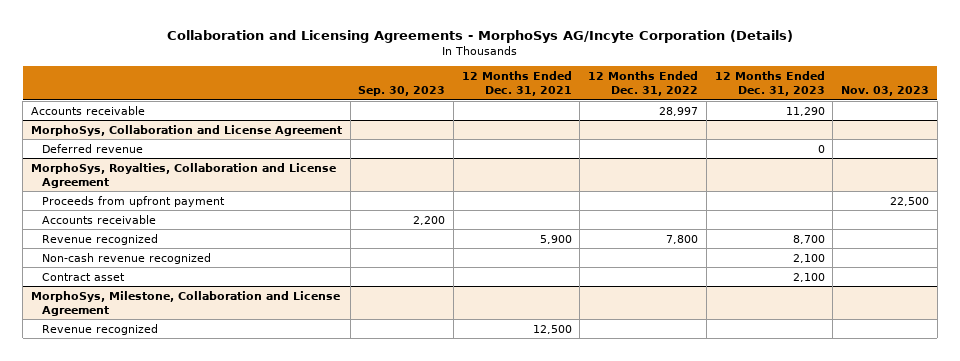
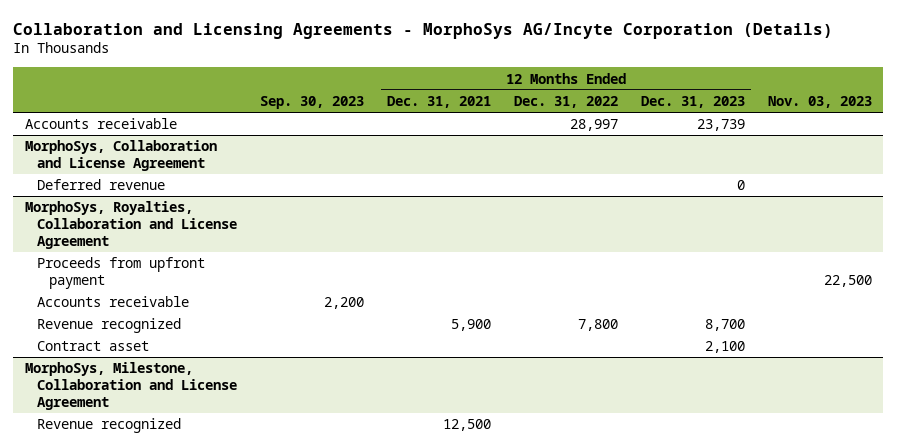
[785,106,825,116] 11,290 -> [696,119,745,132] 23,739
[42,252,212,264] Non-cash revenue recognized -> none

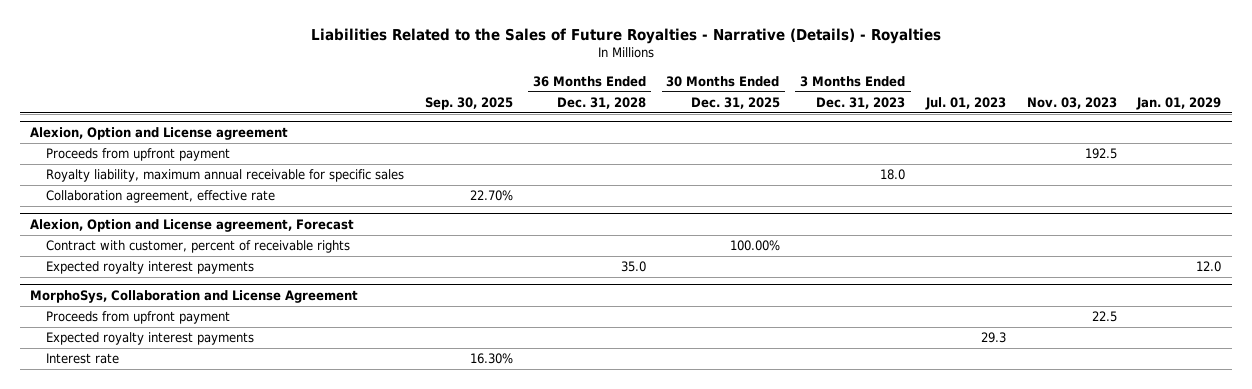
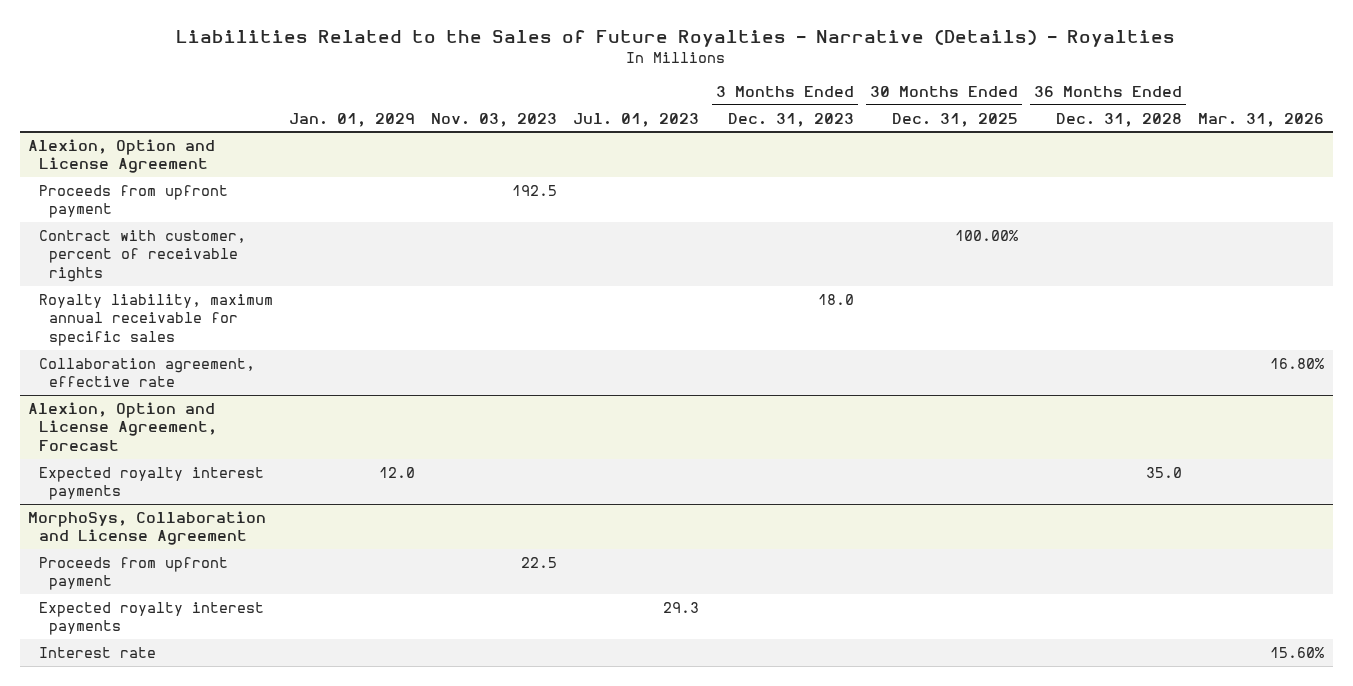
[424,96,513,110] Sep. 30, 2025 -> none
none -> [1198,112,1325,127] Mar. 31, 2026
[30,127,289,141] Alexion, Option and License agreement -> [28,139,216,174] Alexion, Option and License Agreement
none -> [38,230,246,282] Contract with customer, percent of receivable rights
[45,240,350,254] Contract with customer, percent of receivable rights -> none
[30,219,355,233] Alexion, Option and License agreement, Forecast -> [28,402,217,451] Alexion, Option and License Agreement, Forecast

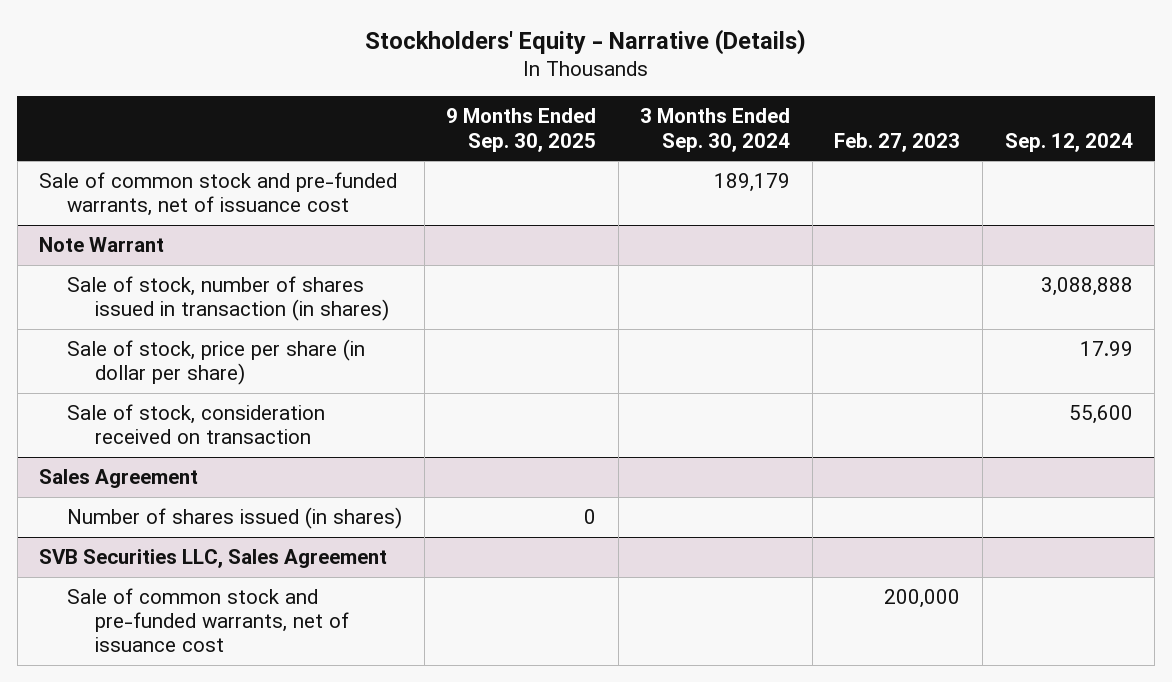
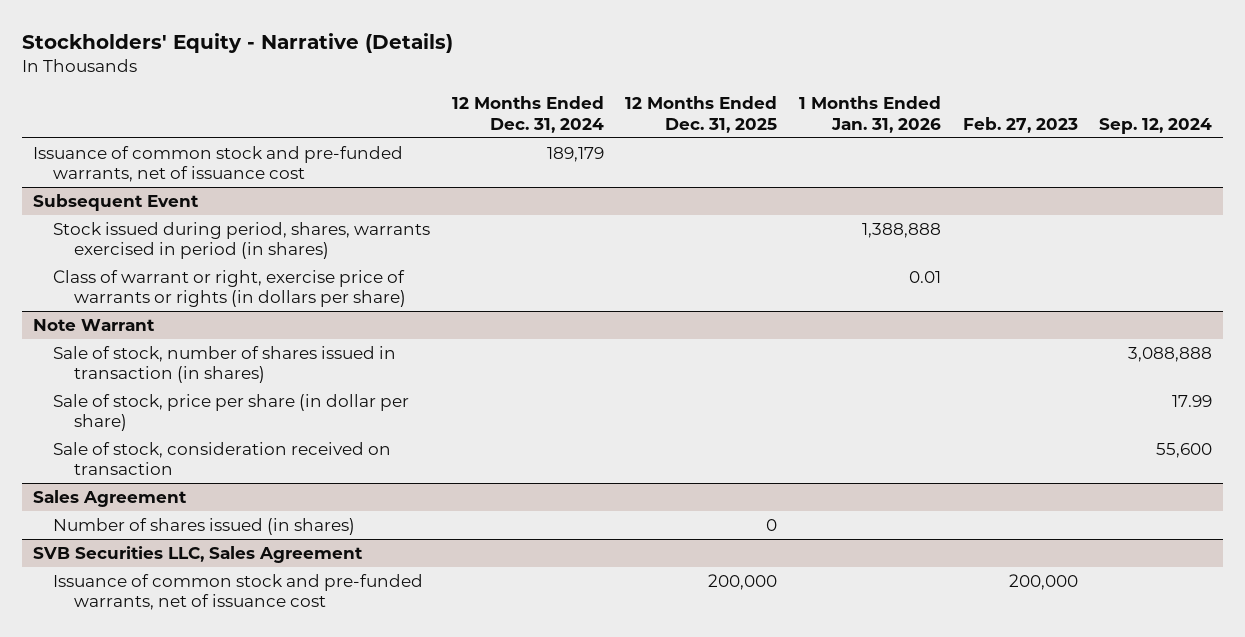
[446,108,597,152] 9 Months Ended Sep. 30, 2025 -> none
[640,108,791,152] 3 Months Ended Sep. 30, 2024 -> none
none -> [451,96,604,133] 12 Months Ended Dec. 31, 2024
none -> [625,96,778,133] 12 Months Ended Dec. 31, 2025
none -> [798,96,941,133] 1 Months Ended Jan. 31, 2026
[39,171,398,217] Sale of common stock and pre-funded warrants, net of issuance cost -> [33,145,404,183] Issuance of common stock and pre-funded warrants, net of issuance cost
none -> [33,193,200,211] Subsequent Event
none -> [53,221,431,260] Stock issued during period, shares, warrants exercised in period (in shares)
none -> [53,269,406,308] Class of warrant or right, exercise price of warrants or rights (in dollars per share)
[67,587,349,653] Sale of common stock and pre-funded warrants, net of issuance cost -> [53,573,424,611] Issuance of common stock and pre-funded warrants, net of issuance cost

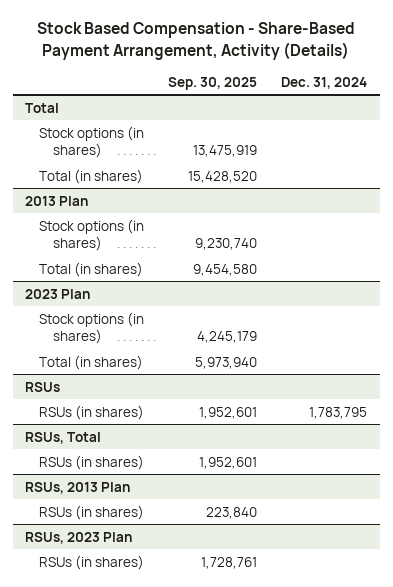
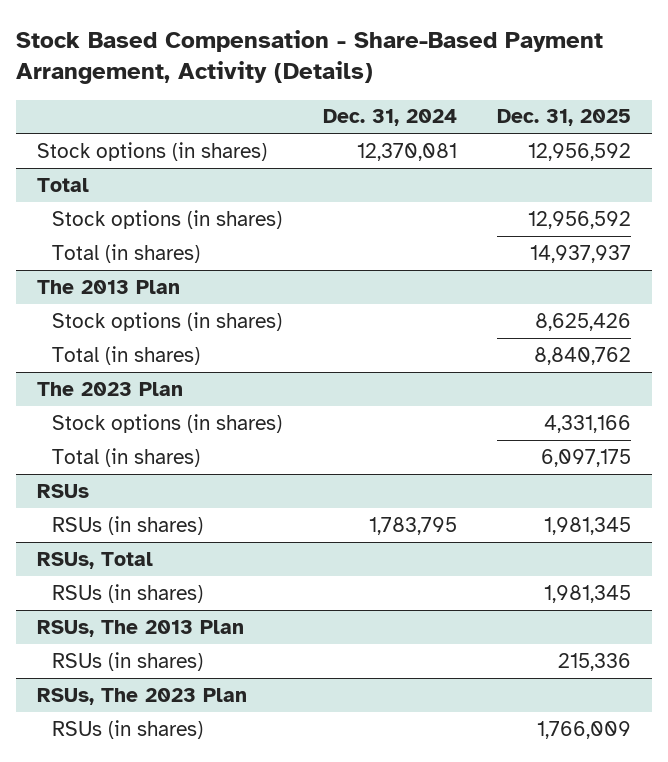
[168,76,258,90] Sep. 30, 2025 -> none
none -> [497,109,632,127] Dec. 31, 2025
none -> [36,141,267,161] Stock options (in shares)
[25,195,89,206] 2013 Plan -> [36,279,180,294] The 2013 Plan
[25,288,91,299] 2023 Plan -> [36,381,183,396] The 2023 Plan
[25,481,131,494] RSUs, 2013 Plan -> [36,619,244,637] RSUs, The 2013 Plan
[25,531,133,544] RSUs, 2023 Plan -> [36,687,247,705] RSUs, The 2023 Plan

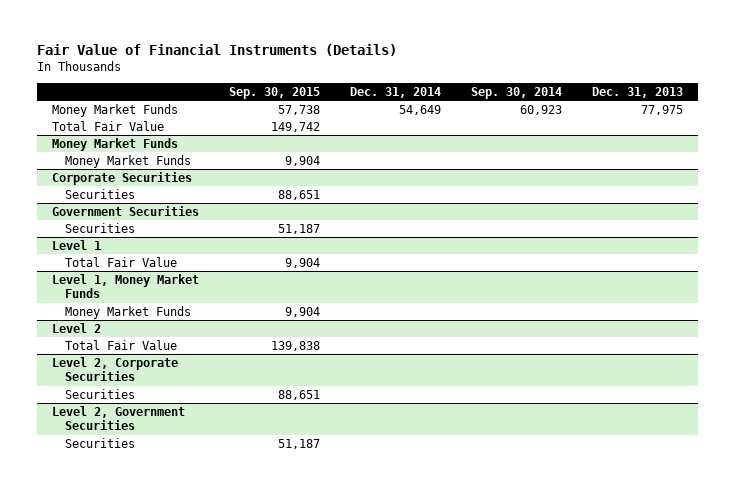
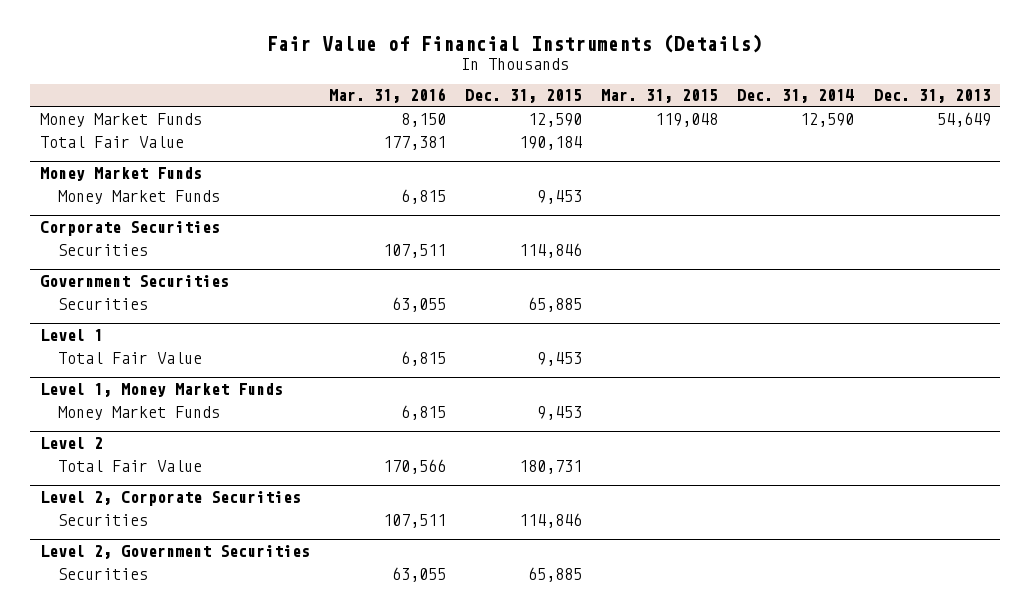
[229,86,321,99] Sep. 30, 2015 -> none
[471,86,563,99] Sep. 30, 2014 -> none
none -> [328,88,446,104] Mar. 31, 2016
none -> [465,89,583,104] Dec. 31, 2015
none -> [601,89,719,104] Mar. 31, 2015
[399,104,442,115] 54,649 -> [800,112,855,127] 12,590
[641,104,684,115] 77,975 -> [936,111,991,127] 54,649

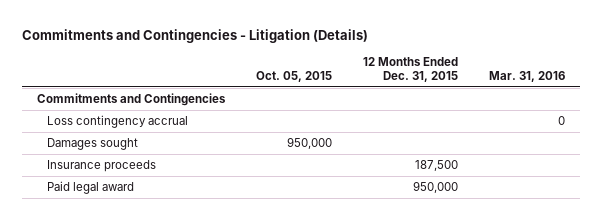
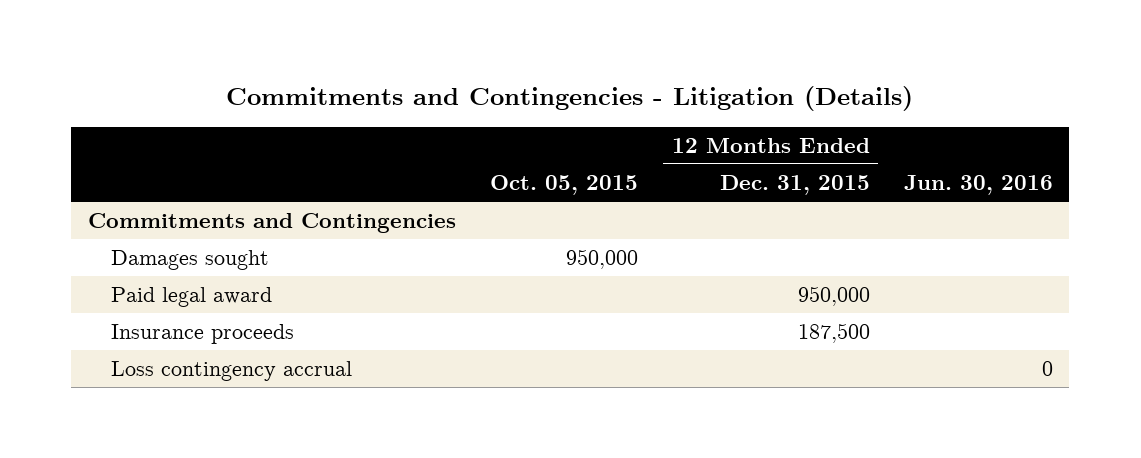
[488,70,565,82] Mar. 31, 2016 -> none
none -> [903,175,1053,196] Jun. 30, 2016
[47,160,157,173] Insurance proceeds -> [111,324,295,345] Insurance proceeds
[47,115,189,129] Loss contingency accrual -> [111,361,353,382] Loss contingency accrual

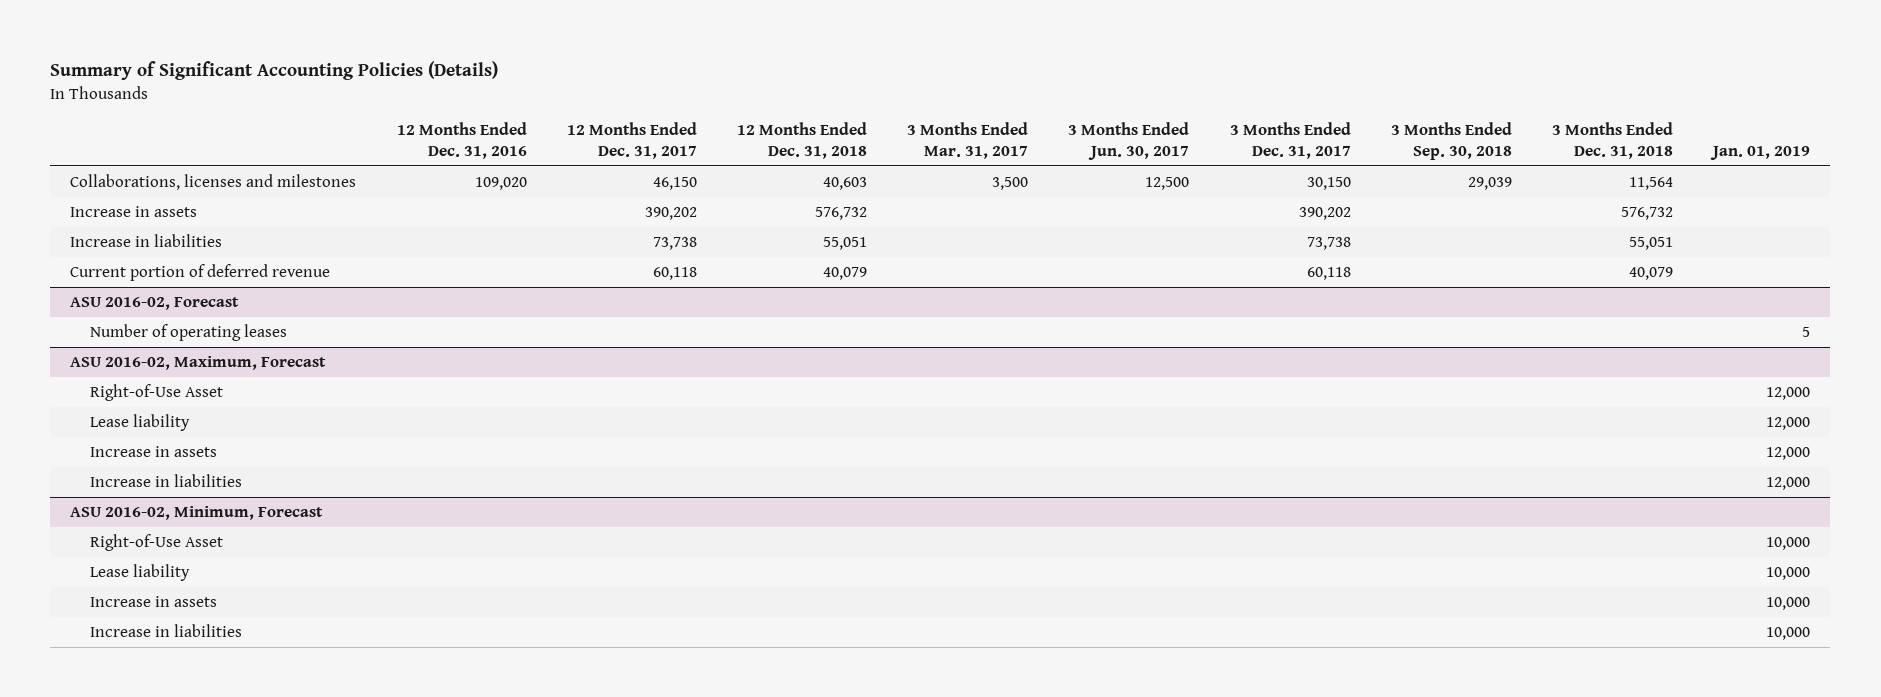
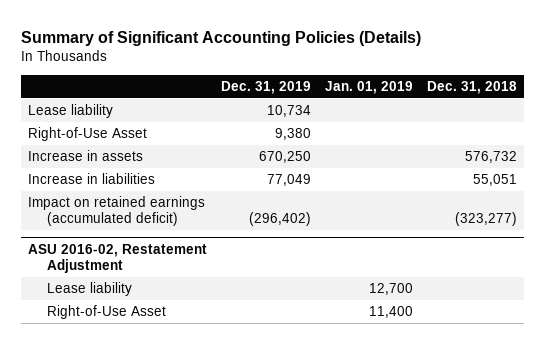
[396,122,527,160] 12 Months Ended Dec. 31, 2016 -> none
[566,122,697,160] 12 Months Ended Dec. 31, 2017 -> none
[737,122,868,160] 12 Months Ended Dec. 31, 2018 -> none
[907,122,1029,160] 3 Months Ended Mar. 31, 2017 -> none
[1068,122,1190,161] 3 Months Ended Jun. 30, 2017 -> none
[1229,122,1351,160] 3 Months Ended Dec. 31, 2017 -> none
[1390,122,1512,161] 3 Months Ended Sep. 30, 2018 -> none
[1552,122,1674,160] 3 Months Ended Dec. 31, 2018 -> none
none -> [221,81,312,95] Dec. 31, 2019
none -> [427,81,518,95] Dec. 31, 2018
[70,174,357,191] Collaborations, licenses and milestones -> none
none -> [28,104,114,119] Lease liability
none -> [28,127,148,142] Right-of-Use Asset
[70,264,331,282] Current portion of deferred revenue -> none
[89,324,287,342] Number of operating leases -> none
[70,356,327,371] ASU 2016-02, Maximum, Forecast -> none
[89,384,223,402] Right-of-Use Asset -> none
[89,414,190,432] Lease liability -> none
[89,446,217,458] Increase in assets -> none
[89,474,242,488] Increase in liabilities -> none
[70,506,324,521] ASU 2016-02, Minimum, Forecast -> none
[89,534,223,552] Right-of-Use Asset -> none
[89,564,190,582] Lease liability -> none
[89,596,217,608] Increase in assets -> none
[89,624,242,638] Increase in liabilities -> none
none -> [28,196,206,227] Impact on retained earnings (accumulated deficit)
[70,297,240,311] ASU 2016-02, Forecast -> [28,244,208,274] ASU 2016-02, Restatement Adjustment
none -> [47,282,133,297] Lease liability
none -> [47,305,167,320] Right-of-Use Asset

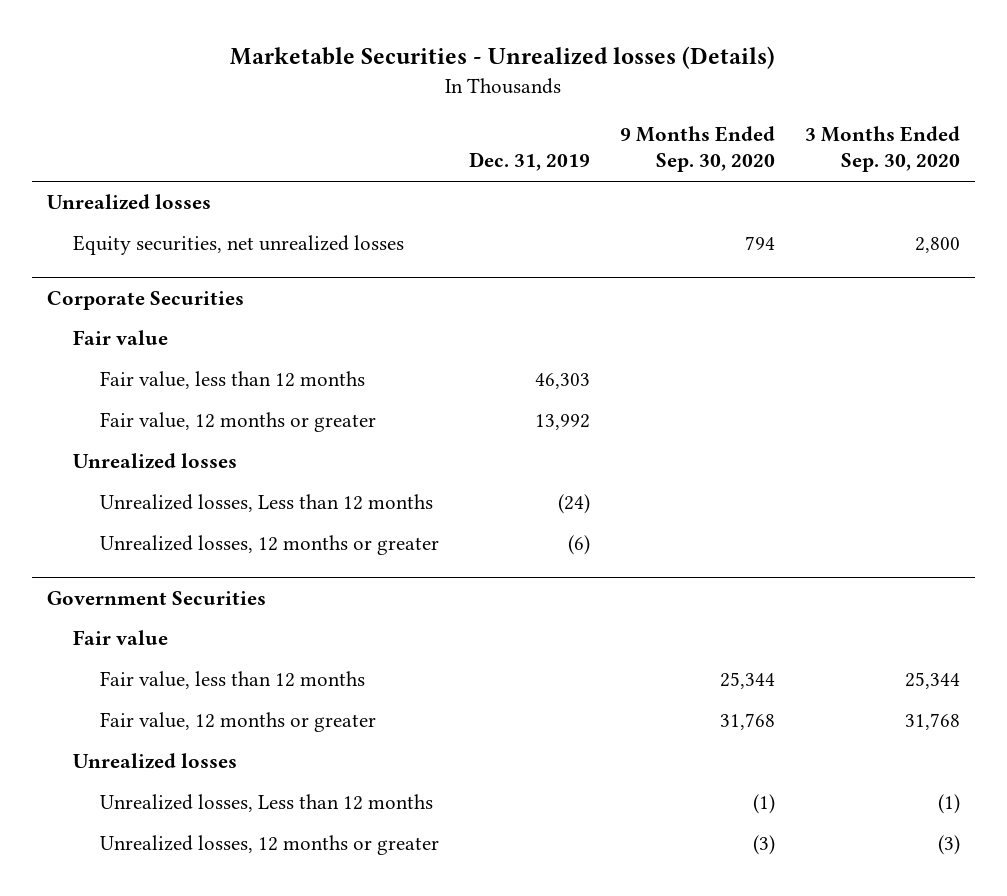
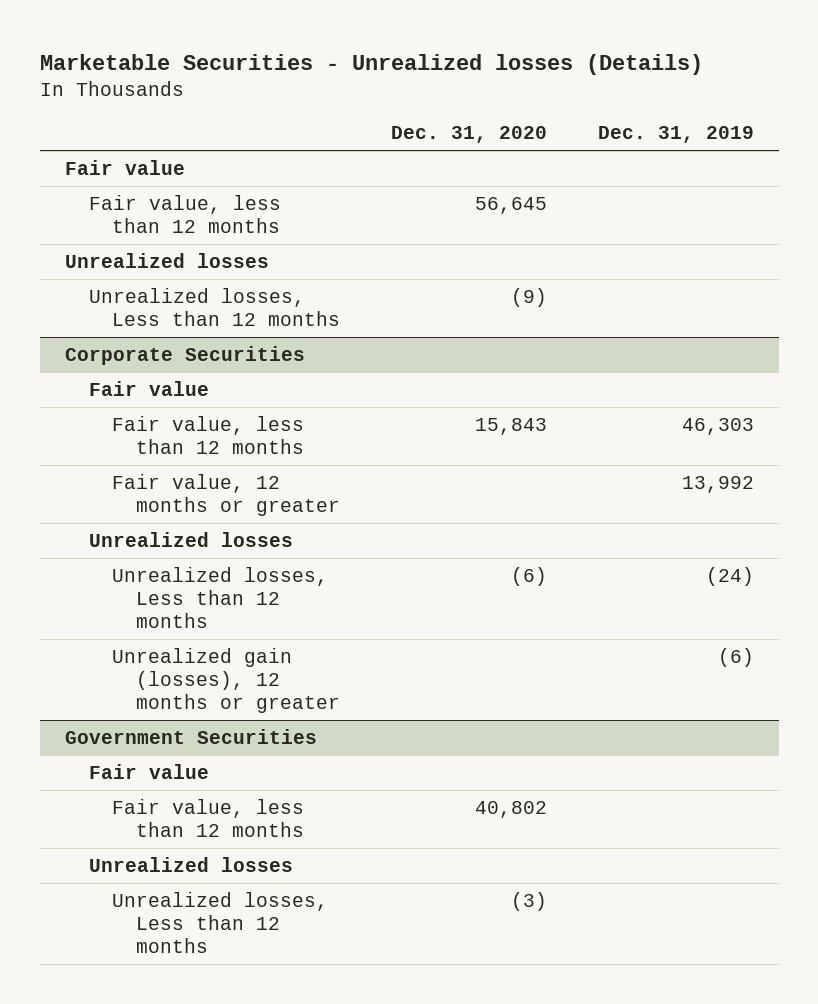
[619,126,775,173] 9 Months Ended Sep. 30, 2020 -> none
[805,126,961,173] 3 Months Ended Sep. 30, 2020 -> none
none -> [391,125,548,143] Dec. 31, 2020
none -> [64,160,185,176] Fair value
none -> [88,195,281,233] Fair value, less than 12 months
[73,235,405,256] Equity securities, net unrealized losses -> none
none -> [88,288,341,326] Unrealized losses, Less than 12 months
[99,535,439,556] Unrealized losses, 12 months or greater -> [112,648,341,713] Unrealized gain (losses), 12 months or greater
[99,712,376,733] Fair value, 12 months or greater -> none
[99,835,439,856] Unrealized losses, 12 months or greater -> none

